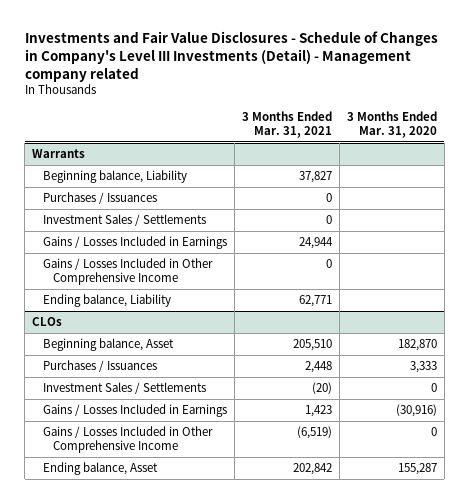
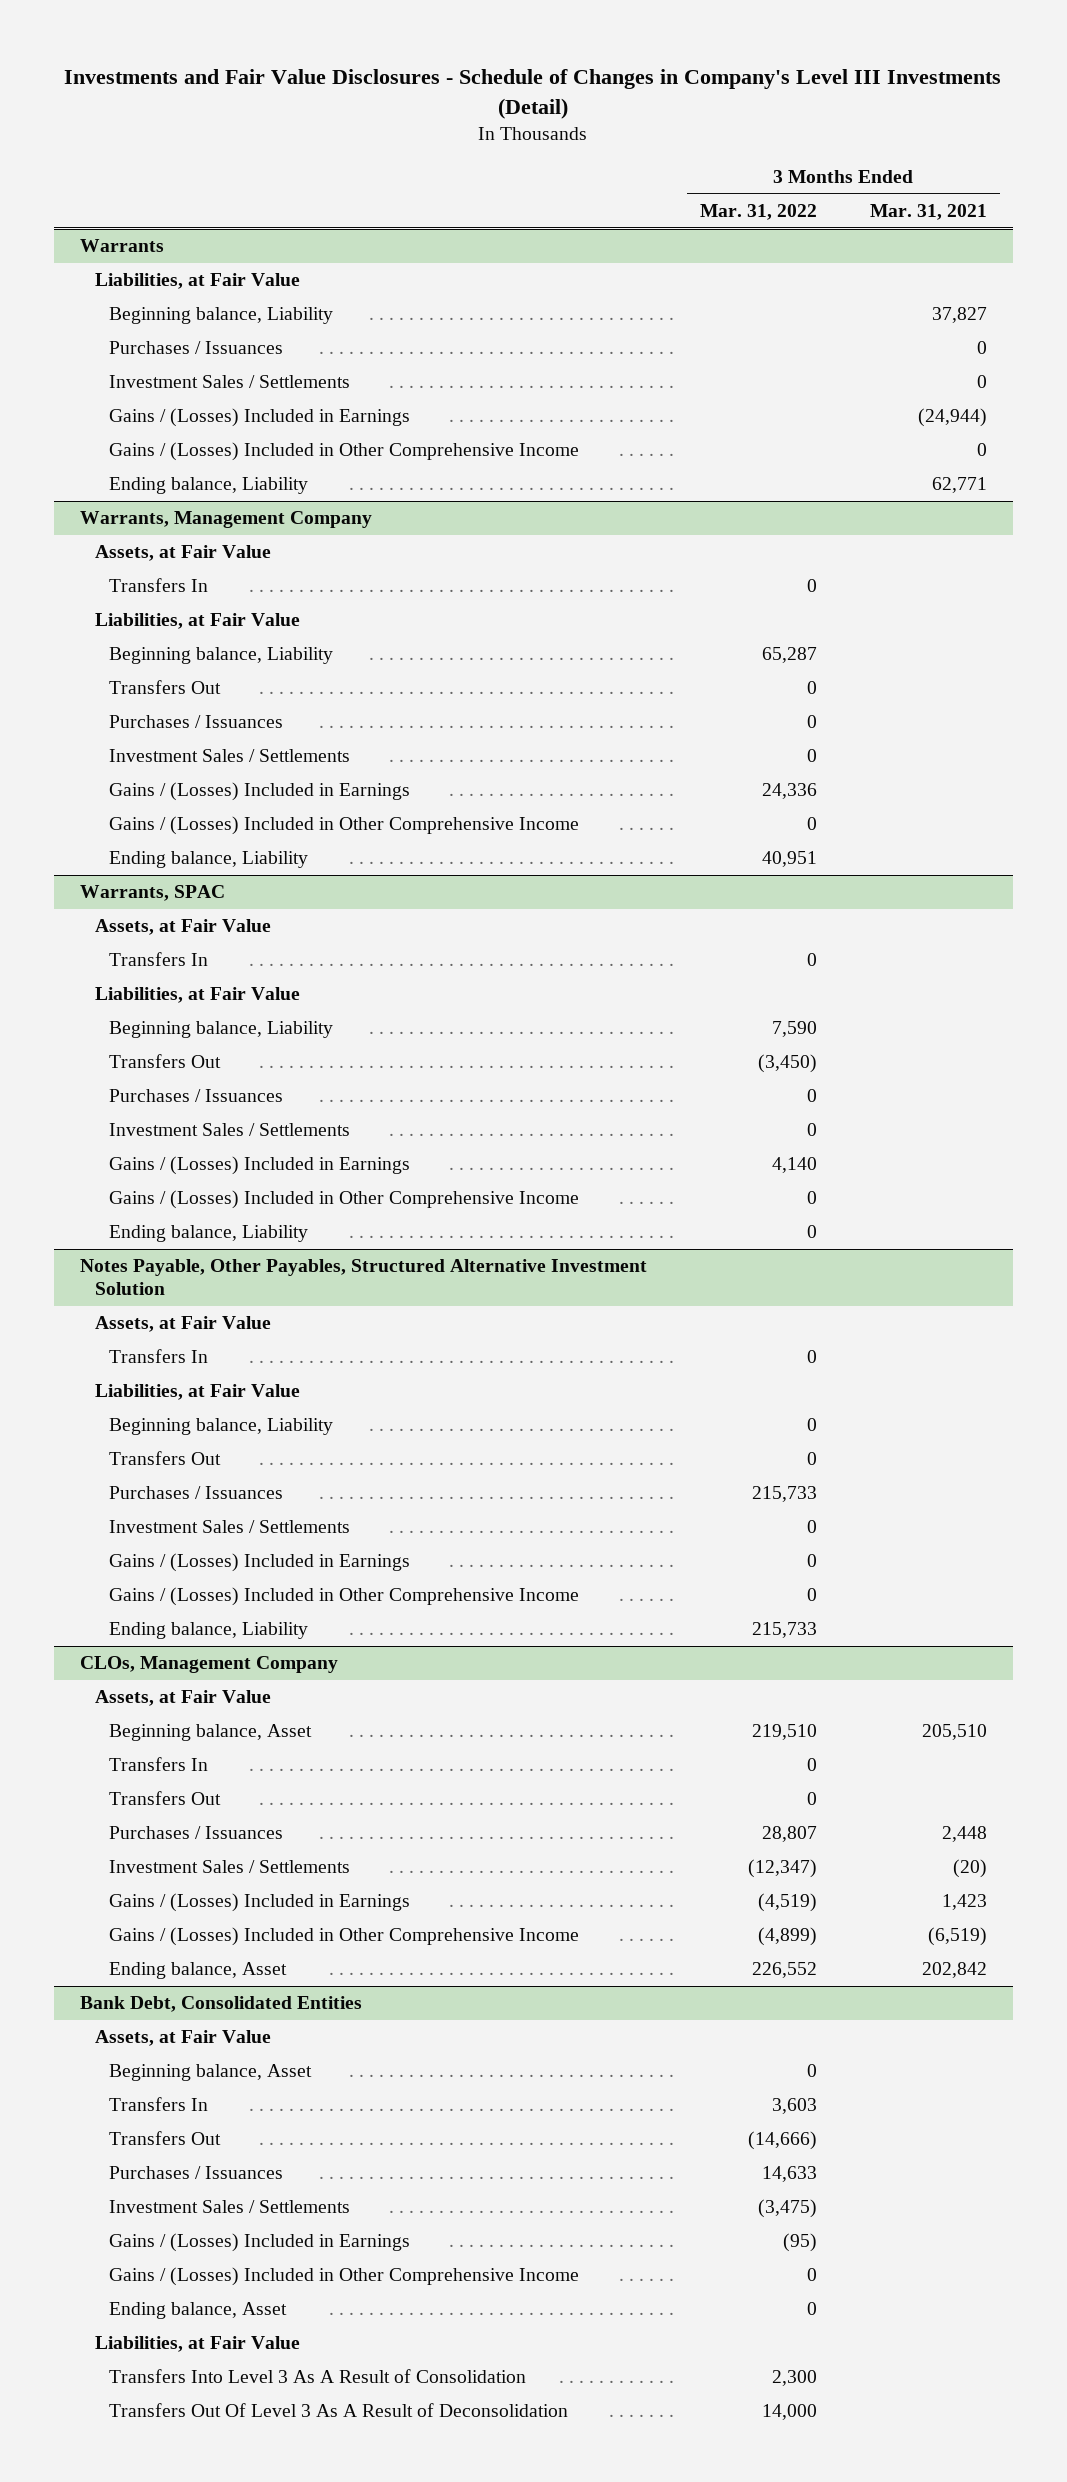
[24,30,438,82] Investments and Fair Value Disclosures - Schedule of Changes in Company's Level III Investments (Detail) - Management company related -> [64,68,1002,119] Investments and Fair Value Disclosures - Schedule of Changes in Company's Level III Investments (Detail)
[346,110,437,138] 3 Months Ended Mar. 31, 2020 -> none
none -> [699,204,817,221] Mar. 31, 2022
none -> [94,273,300,290] Liabilities, at Fair Value
[42,236,227,250] Gains / Losses Included in Earnings -> [109,408,411,428] Gains / (Losses) Included in Earnings
[298,237,333,250] 24,944 -> [917,408,987,428] (24,944)
[42,258,213,286] Gains / Losses Included in Other Comprehensive Income -> [109,442,580,462] Gains / (Losses) Included in Other Comprehensive Income
none -> [80,511,373,529] Warrants, Management Company
none -> [94,545,271,562] Assets, at Fair Value
none -> [109,578,209,593] Transfers In
none -> [94,613,300,630] Liabilities, at Fair Value
none -> [109,647,334,665] Beginning balance, Liability
none -> [109,680,222,695] Transfers Out
none -> [109,715,284,729] Purchases / Issuances
none -> [109,749,351,763] Investment Sales / Settlements
none -> [109,782,411,802] Gains / (Losses) Included in Earnings
none -> [109,816,580,836] Gains / (Losses) Included in Other Comprehensive Income
none -> [109,851,309,869] Ending balance, Liability
none -> [80,885,226,902] Warrants, SPAC
none -> [94,919,271,936] Assets, at Fair Value
none -> [109,952,209,967] Transfers In
none -> [94,987,300,1004] Liabilities, at Fair Value
none -> [109,1021,334,1039] Beginning balance, Liability
none -> [109,1054,222,1069] Transfers Out
none -> [109,1089,284,1103] Purchases / Issuances
none -> [109,1123,351,1137] Investment Sales / Settlements
none -> [109,1156,411,1176] Gains / (Losses) Included in Earnings
none -> [109,1190,580,1210] Gains / (Losses) Included in Other Comprehensive Income
none -> [109,1225,309,1243] Ending balance, Liability
none -> [80,1259,648,1296] Notes Payable, Other Payables, Structured Alternative Investment Solution
none -> [94,1316,271,1333] Assets, at Fair Value
none -> [109,1349,209,1364] Transfers In
none -> [94,1384,300,1401] Liabilities, at Fair Value
none -> [109,1418,334,1436] Beginning balance, Liability
none -> [109,1451,222,1466] Transfers Out
none -> [109,1486,284,1500] Purchases / Issuances
none -> [109,1520,351,1534] Investment Sales / Settlements
none -> [109,1553,411,1573] Gains / (Losses) Included in Earnings
none -> [109,1587,580,1607] Gains / (Losses) Included in Other Comprehensive Income
none -> [109,1622,309,1640] Ending balance, Liability
[32,317,63,327] CLOs -> [80,1656,339,1674] CLOs, Management Company
none -> [94,1690,271,1707] Assets, at Fair Value
none -> [109,1757,209,1772] Transfers In
none -> [109,1791,222,1806] Transfers Out
[42,404,227,418] Gains / Losses Included in Earnings -> [109,1893,411,1913] Gains / (Losses) Included in Earnings
[42,426,213,454] Gains / Losses Included in Other Comprehensive Income -> [109,1927,580,1947] Gains / (Losses) Included in Other Comprehensive Income
none -> [80,1996,363,2013] Bank Debt, Consolidated Entities
none -> [94,2030,271,2047] Assets, at Fair Value
none -> [109,2064,313,2082] Beginning balance, Asset
none -> [109,2097,209,2112] Transfers In
none -> [109,2131,222,2146] Transfers Out
none -> [109,2166,284,2180] Purchases / Issuances
none -> [109,2200,351,2214] Investment Sales / Settlements
none -> [109,2233,411,2253] Gains / (Losses) Included in Earnings
none -> [109,2267,580,2287] Gains / (Losses) Included in Other Comprehensive Income
none -> [109,2302,288,2320] Ending balance, Asset
none -> [94,2336,300,2353] Liabilities, at Fair Value
none -> [109,2369,527,2384] Transfers Into Level 3 As A Result of Consolidation
none -> [109,2403,569,2418] Transfers Out Of Level 3 As A Result of Deconsolidation

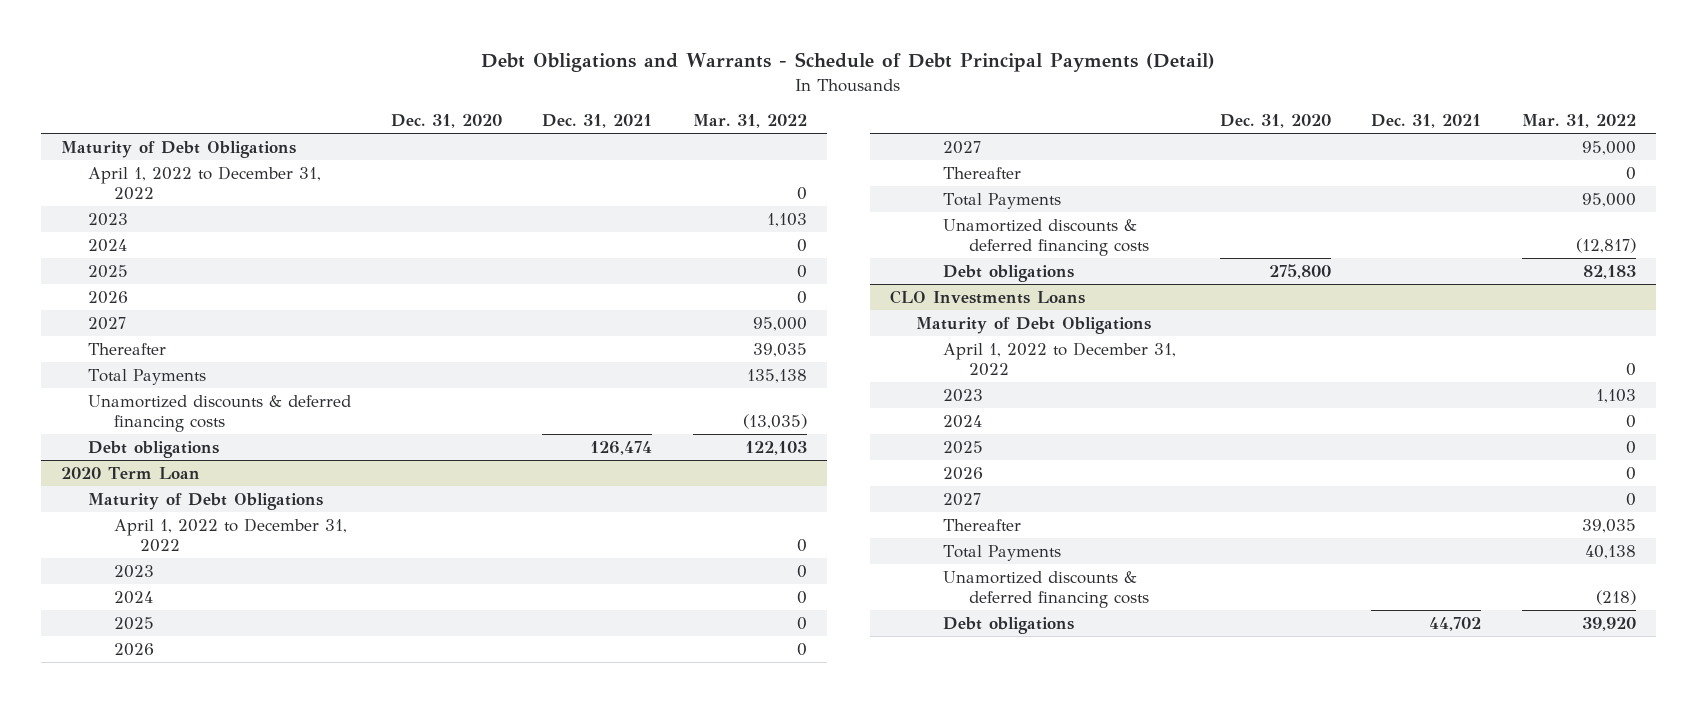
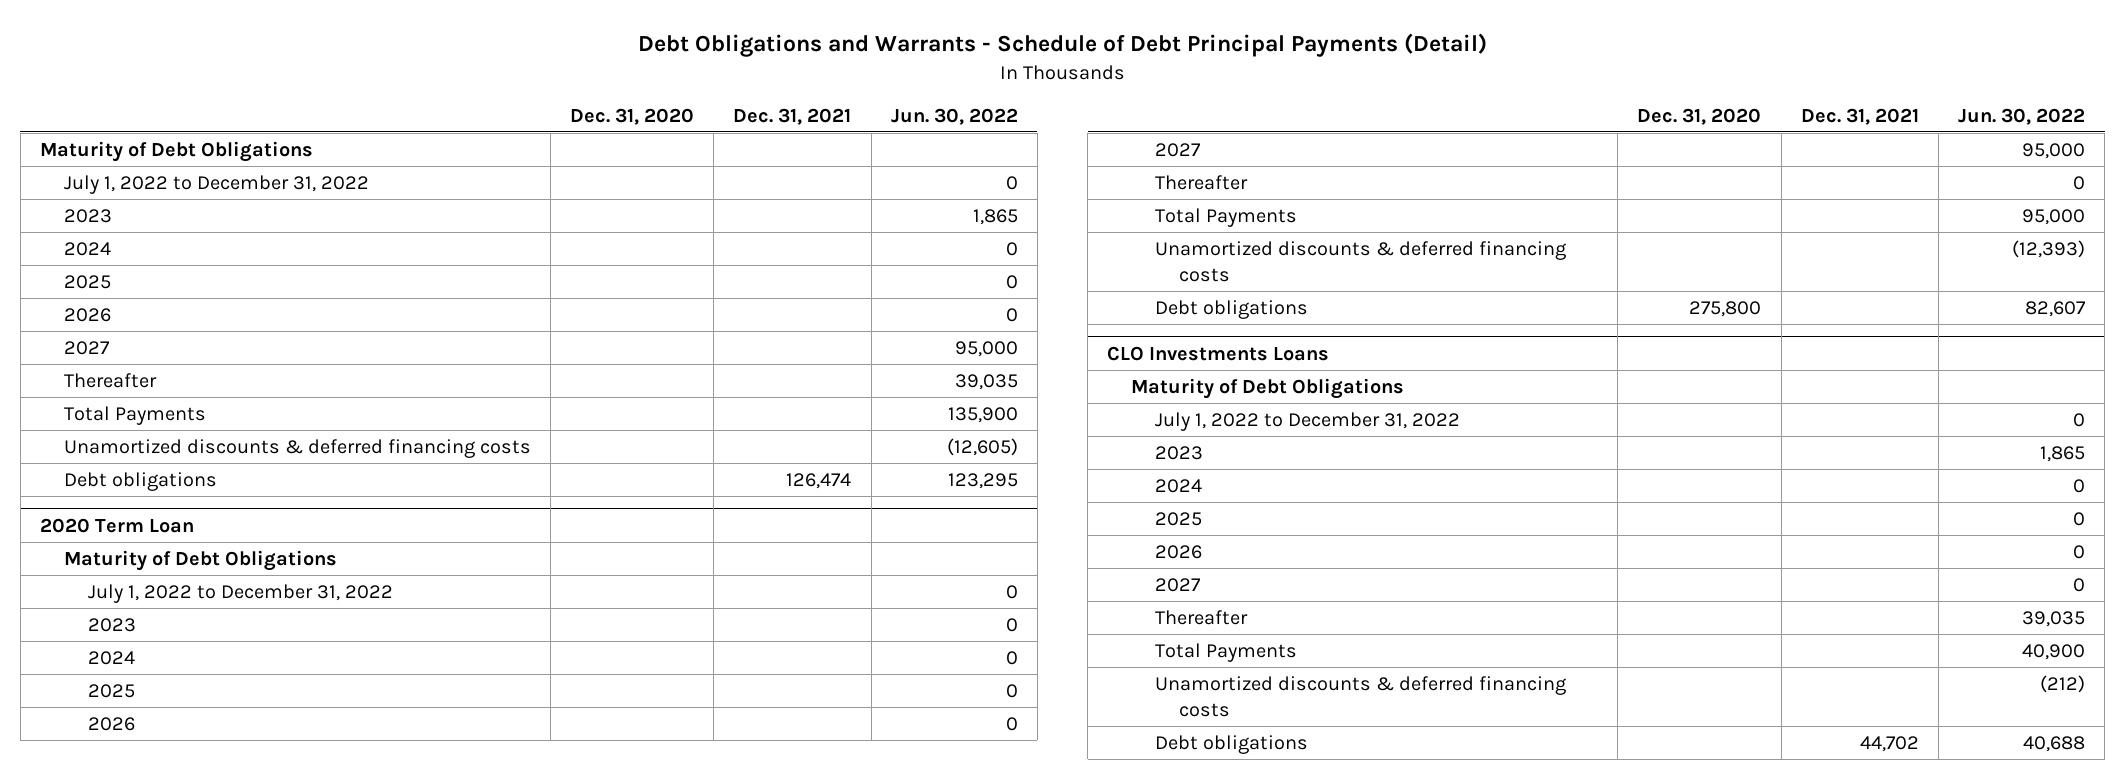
[692,114,807,129] Mar. 31, 2022 -> none
none -> [890,107,1018,125] Jun. 30, 2022
[87,165,321,201] April 1, 2022 to December 31, 2022 -> [63,174,369,194] July 1, 2022 to December 31, 2022
[113,517,347,553] April 1, 2022 to December 31, 2022 -> [87,583,393,603] July 1, 2022 to December 31, 2022
[942,341,1176,377] April 1, 2022 to December 31, 2022 -> [1155,411,1461,431] July 1, 2022 to December 31, 2022

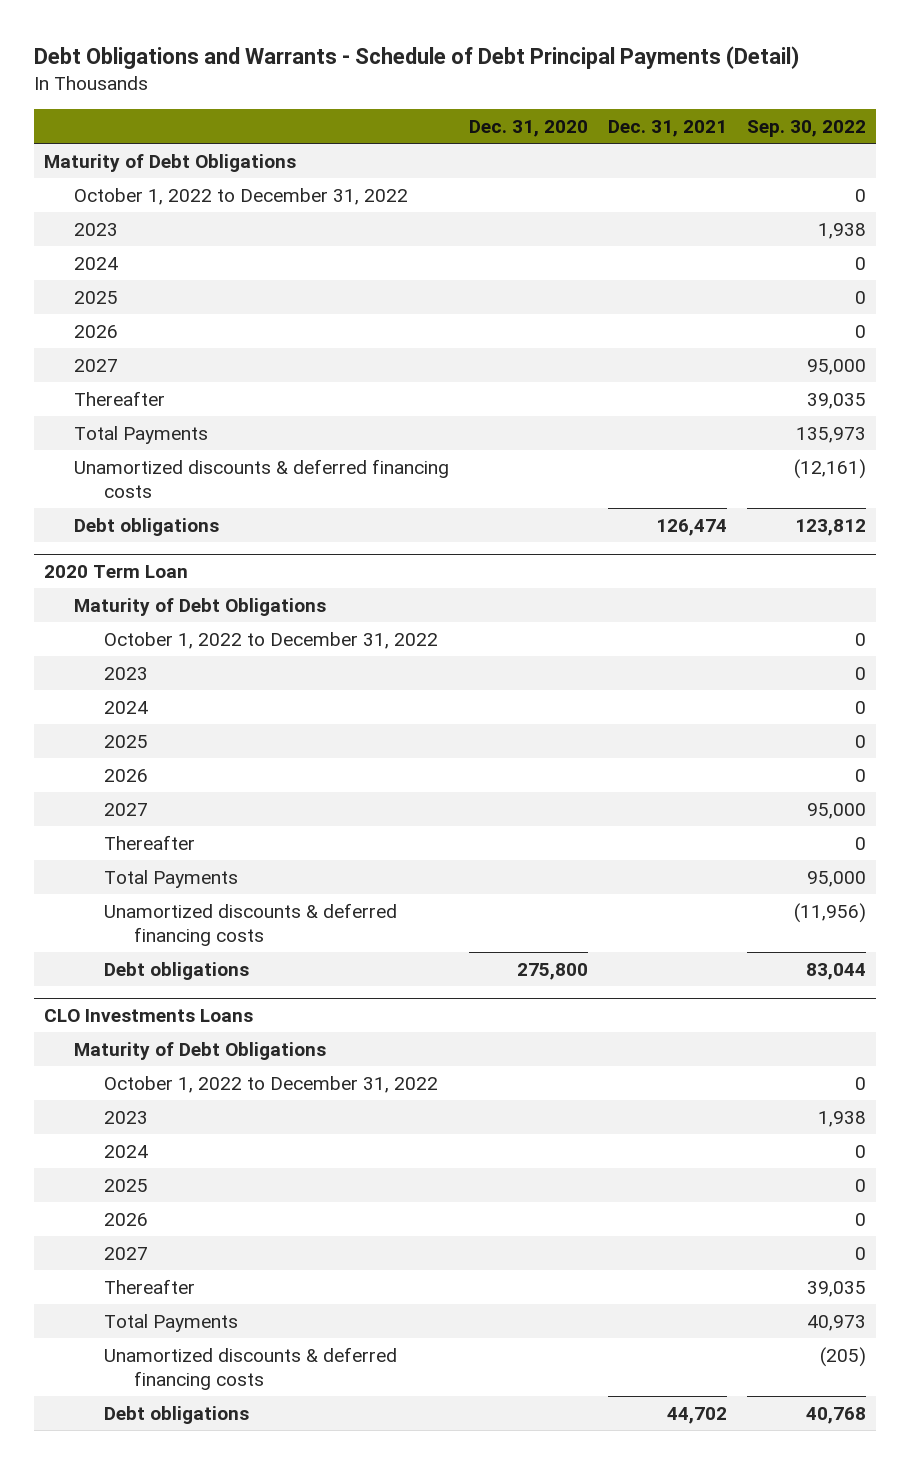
[890,107,1018,125] Jun. 30, 2022 -> none
none -> [747,120,867,138] Sep. 30, 2022
[63,174,369,194] July 1, 2022 to December 31, 2022 -> [74,187,409,205] October 1, 2022 to December 31, 2022
[87,583,393,603] July 1, 2022 to December 31, 2022 -> [103,631,438,649] October 1, 2022 to December 31, 2022
[1155,411,1461,431] July 1, 2022 to December 31, 2022 -> [103,1075,438,1093] October 1, 2022 to December 31, 2022

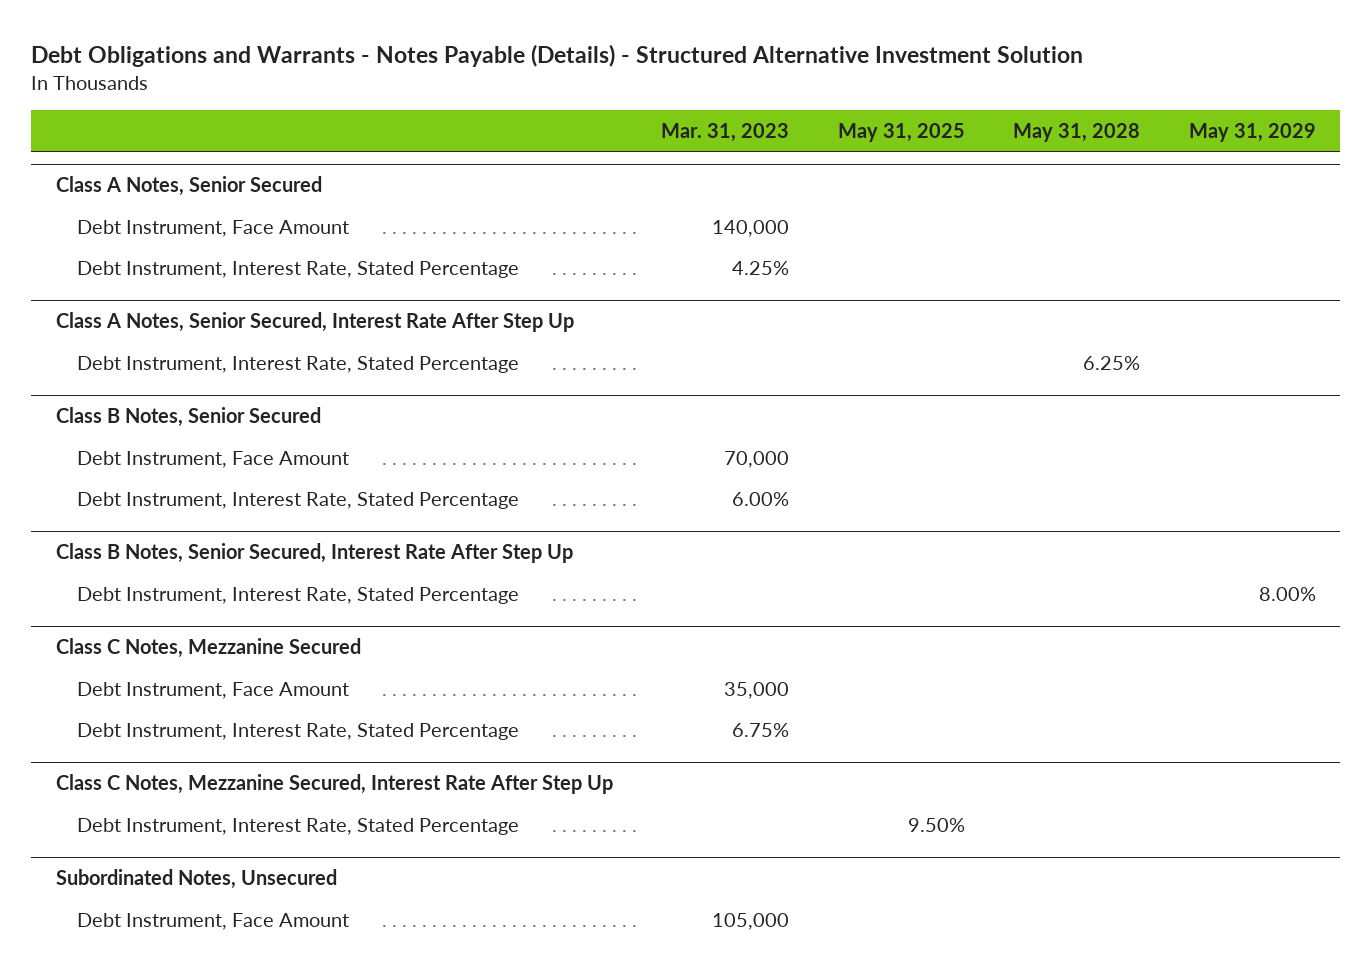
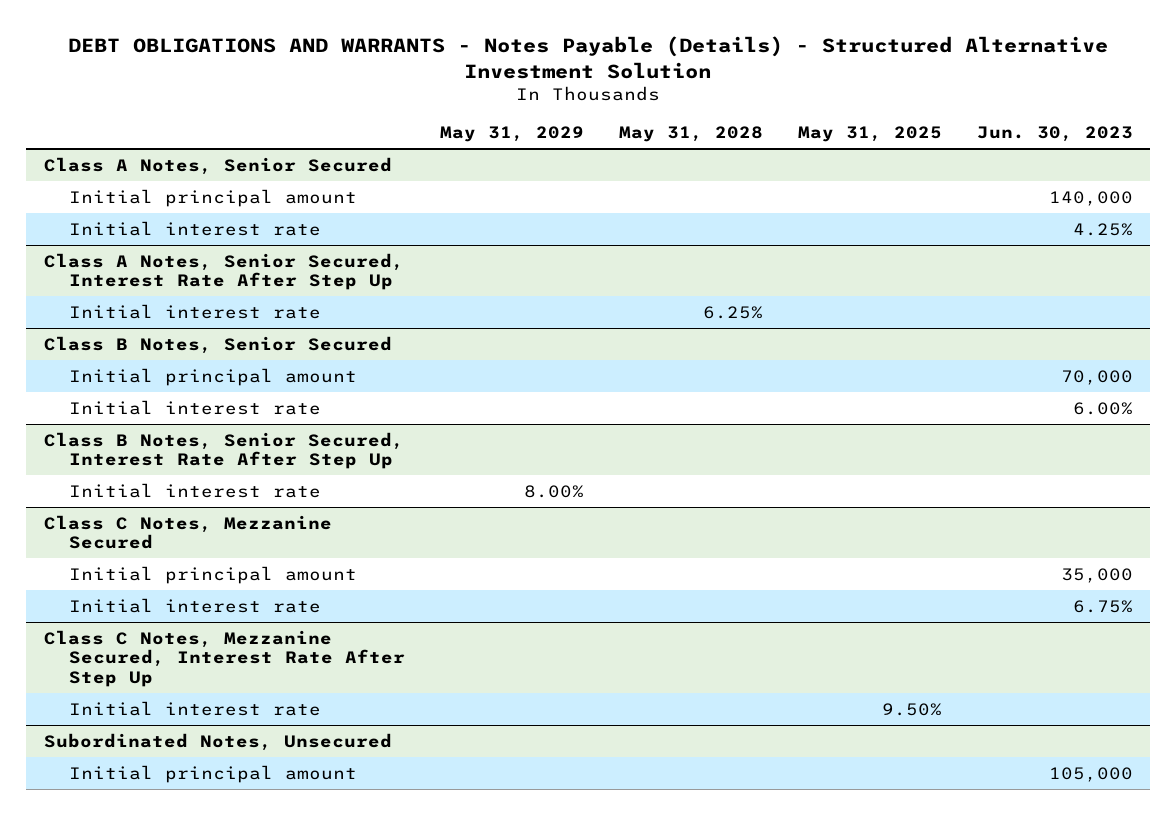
[31,43,1084,67] Debt Obligations and Warrants - Notes Payable (Details) - Structured Alternative Investment Solution -> [68,35,1109,79] DEBT OBLIGATIONS AND WARRANTS - Notes Payable (Details) - Structured Alternative Investment Solution
[661,122,790,142] Mar. 31, 2023 -> none
none -> [976,126,1133,143] Jun. 30, 2023
[76,219,349,237] Debt Instrument, Face Amount -> [68,188,357,207] Initial principal amount
[76,260,519,278] Debt Instrument, Interest Rate, Stated Percentage -> [68,220,321,236] Initial interest rate
[76,355,519,373] Debt Instrument, Interest Rate, Stated Percentage -> [68,303,321,319] Initial interest rate
[76,450,349,468] Debt Instrument, Face Amount -> [68,367,357,386] Initial principal amount
[76,491,519,509] Debt Instrument, Interest Rate, Stated Percentage -> [68,399,321,415] Initial interest rate
[76,586,519,604] Debt Instrument, Interest Rate, Stated Percentage -> [68,482,321,498] Initial interest rate
[76,681,349,699] Debt Instrument, Face Amount -> [68,565,357,584] Initial principal amount
[76,722,519,740] Debt Instrument, Interest Rate, Stated Percentage -> [68,597,321,613] Initial interest rate
[76,817,519,835] Debt Instrument, Interest Rate, Stated Percentage -> [68,700,321,716] Initial interest rate
[76,912,349,930] Debt Instrument, Face Amount -> [68,764,357,783] Initial principal amount

